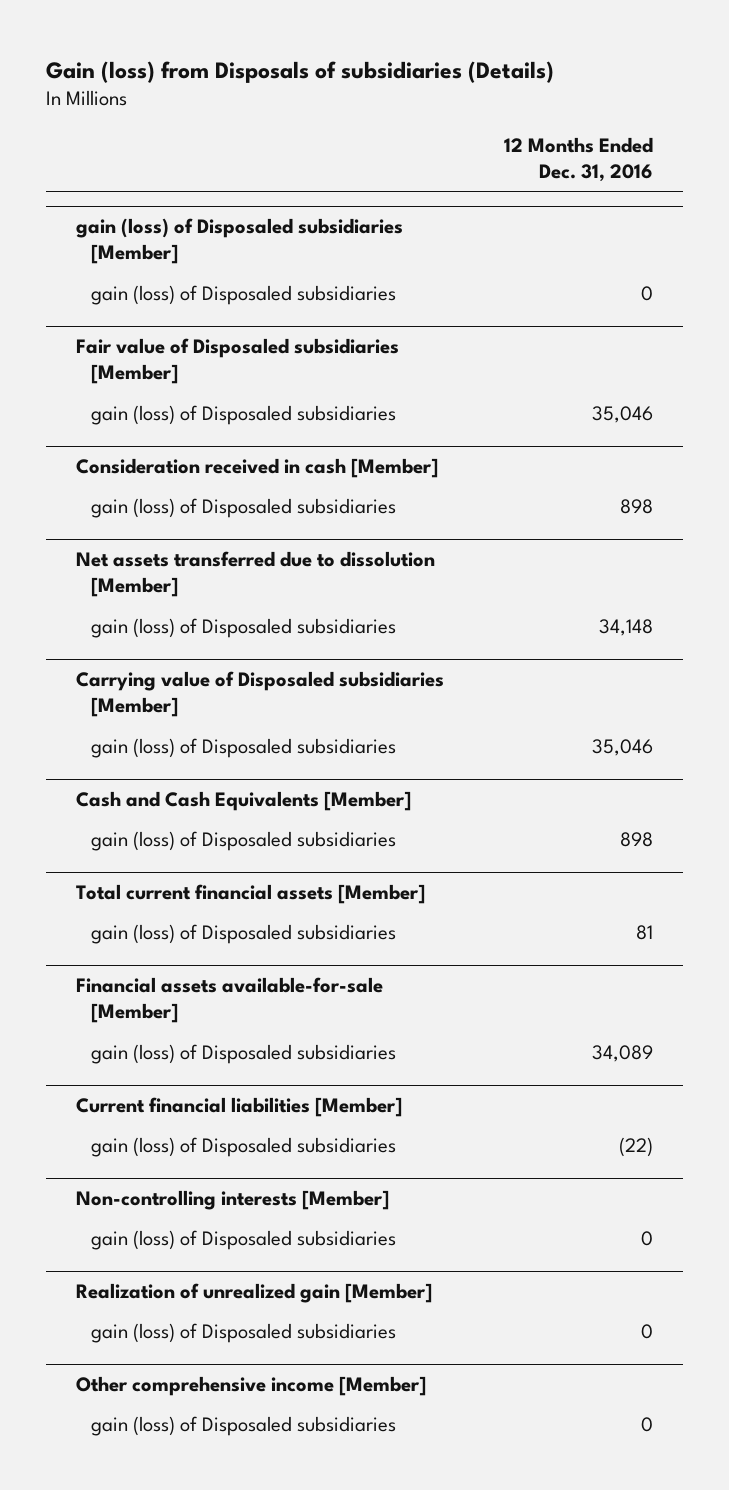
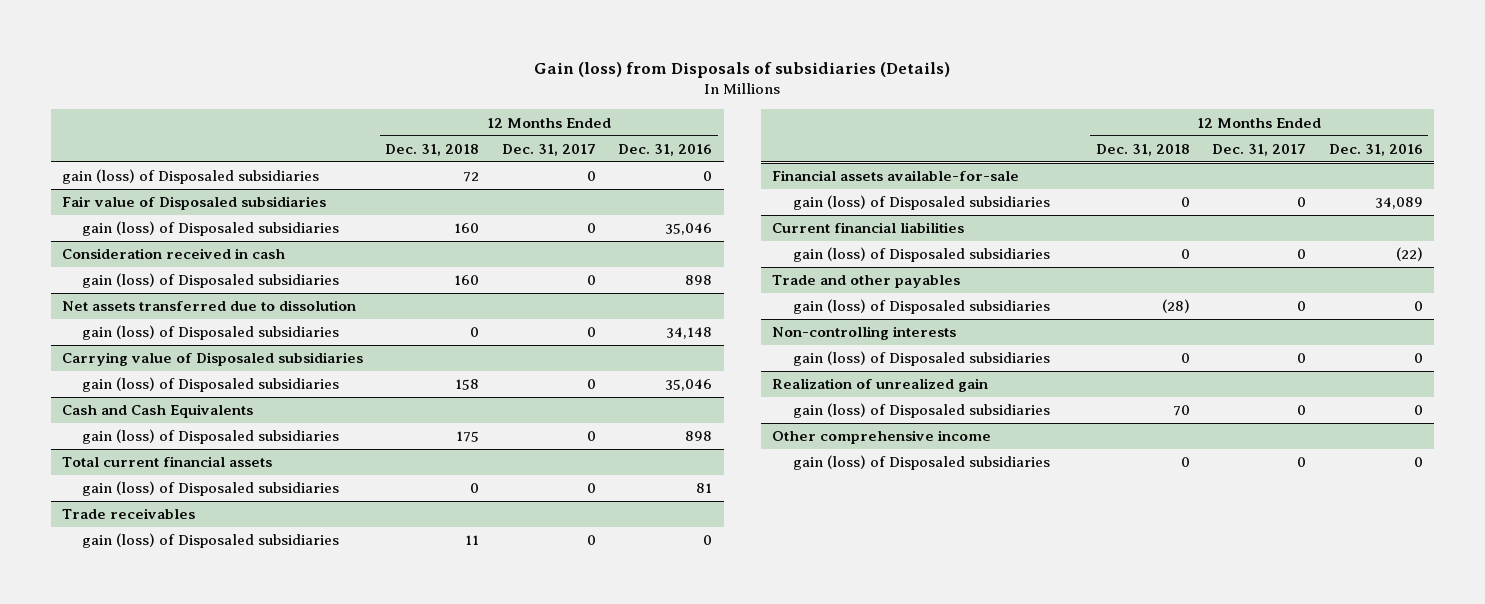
none -> [385,143,480,156] Dec. 31, 2018
none -> [501,143,596,156] Dec. 31, 2017
[76,217,404,265] gain (loss) of Disposaled subsidiaries [Member] -> none
[76,337,400,385] Fair value of Disposaled subsidiaries [Member] -> [62,196,327,211] Fair value of Disposaled subsidiaries
[76,457,439,478] Consideration received in cash [Member] -> [62,248,286,260] Consideration received in cash
[76,550,436,598] Net assets transferred due to dissolution [Member] -> [62,300,357,312] Net assets transferred due to dissolution
[76,670,445,718] Carrying value of Disposaled subsidiaries [Member] -> [62,352,364,367] Carrying value of Disposaled subsidiaries
[76,790,412,811] Cash and Cash Equivalents [Member] -> [62,404,254,419] Cash and Cash Equivalents
[76,883,426,904] Total current financial assets [Member] -> [62,456,273,468] Total current financial assets
none -> [62,508,196,520] Trade receivables
none -> [82,533,340,549] gain (loss) of Disposaled subsidiaries
[76,976,384,1024] Financial assets available-for-sale [Member] -> [772,170,1020,182] Financial assets available-for-sale
[76,1096,403,1117] Current financial liabilities [Member] -> [772,222,965,234] Current financial liabilities
[76,1189,390,1210] Non-controlling interests [Member] -> none
none -> [772,275,961,289] Trade and other payables
[76,1282,433,1303] Realization of unrealized gain [Member] -> none
none -> [772,326,957,341] Non-controlling interests
[76,1375,427,1396] Other comprehensive income [Member] -> none
none -> [772,378,989,393] Realization of unrealized gain
none -> [772,430,992,445] Other comprehensive income
none -> [792,455,1050,471] gain (loss) of Disposaled subsidiaries

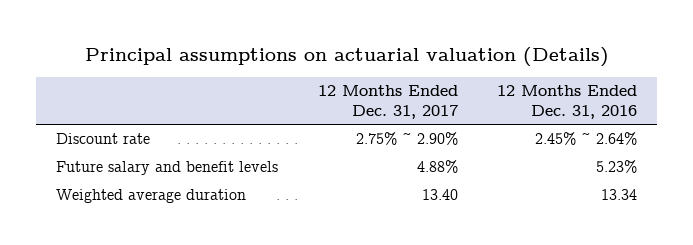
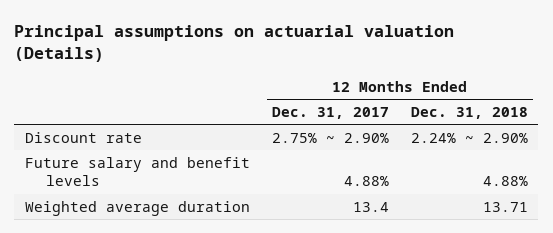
[497,85,638,119] 12 Months Ended Dec. 31, 2016 -> none
none -> [410,106,528,119] Dec. 31, 2018
[421,189,458,201] 13.40 -> [352,201,389,212] 13.4

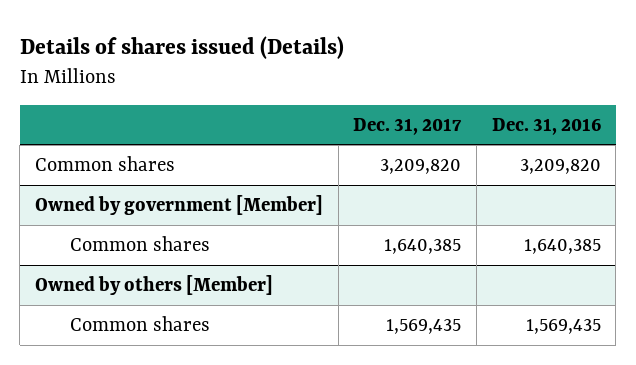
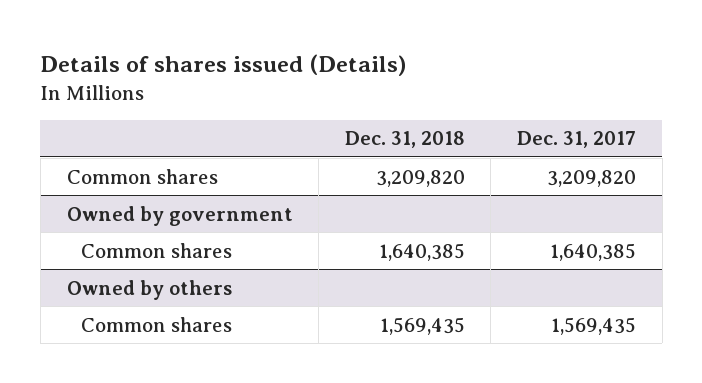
[491,117,601,135] Dec. 31, 2016 -> none
none -> [344,131,465,149] Dec. 31, 2018
[35,195,324,216] Owned by government [Member] -> [66,205,293,226] Owned by government
[35,275,274,296] Owned by others [Member] -> [66,279,232,300] Owned by others

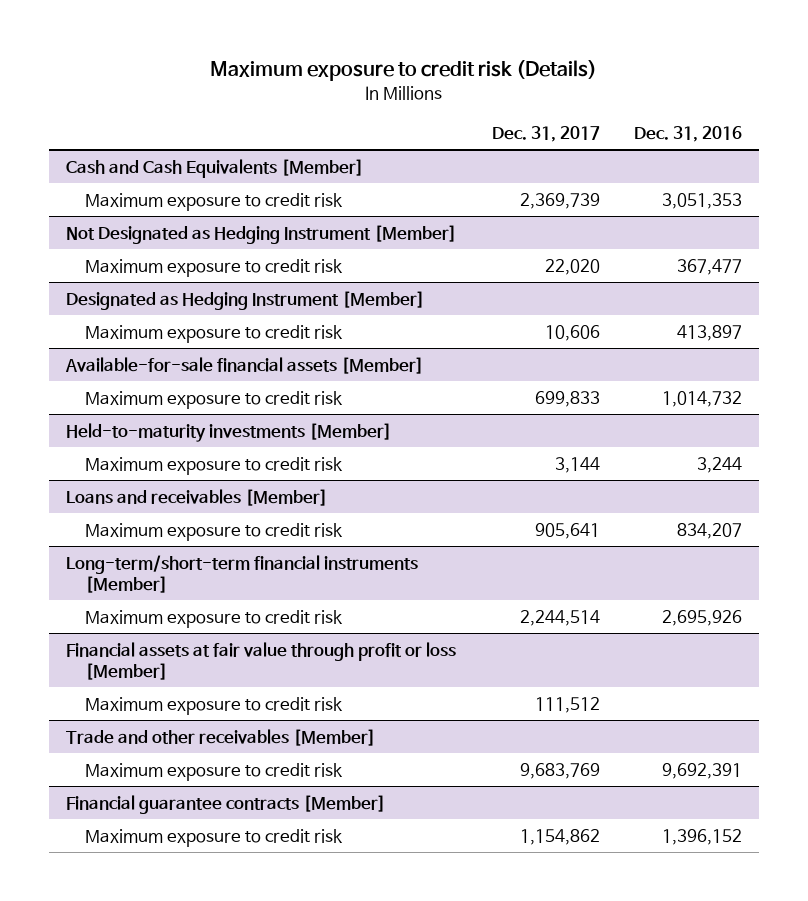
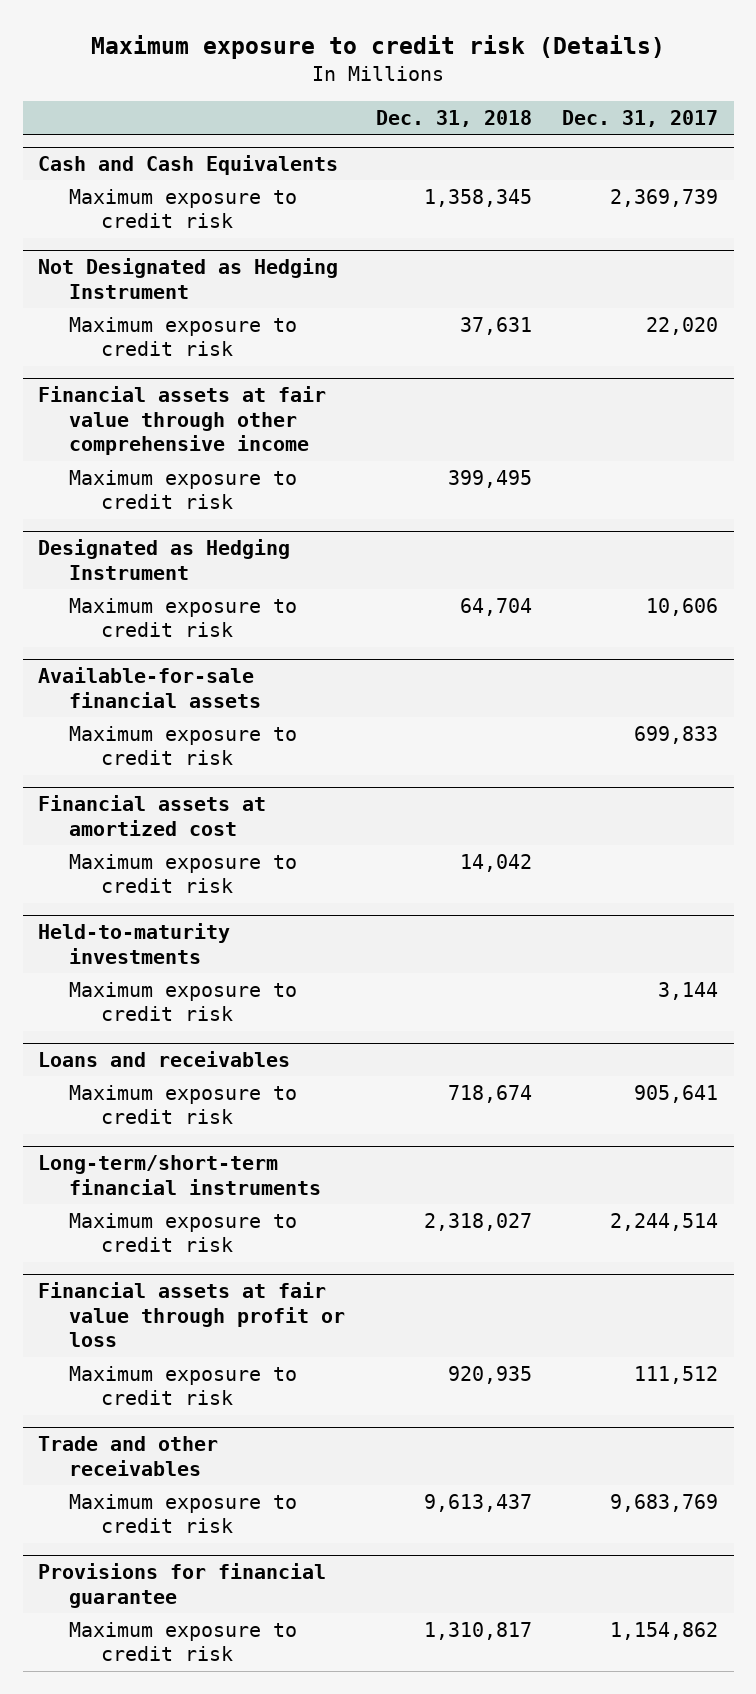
[634,126,743,143] Dec. 31, 2016 -> none
none -> [375,109,532,127] Dec. 31, 2018
[66,158,365,178] Cash and Cash Equivalents [Member] -> [38,155,339,176] Cash and Cash Equivalents
[66,224,458,244] Not Designated as Hedging Instrument [Member] -> [38,258,339,299] Not Designated as Hedging Instrument
none -> [38,386,327,456] Financial assets at fair value through other comprehensive income
none -> [69,469,298,510] Maximum exposure to credit risk
[66,290,426,310] Designated as Hedging Instrument [Member] -> [38,539,291,580] Designated as Hedging Instrument
[65,356,425,374] Available-for-sale financial assets [Member] -> [38,667,262,708] Available-for-sale financial assets
none -> [38,795,267,836] Financial assets at amortized cost
none -> [69,853,298,894] Maximum exposure to credit risk
[66,422,393,442] Held-to-maturity investments [Member] -> [38,923,231,964] Held-to-maturity investments
[66,488,329,506] Loans and receivables [Member] -> [38,1051,291,1068] Loans and receivables
[66,554,419,594] Long-term/short-term financial instruments [Member] -> [38,1155,322,1195] Long-term/short-term financial instruments
[66,641,457,681] Financial assets at fair value through profit or loss [Member] -> [38,1282,346,1348] Financial assets at fair value through profit or loss
[66,728,377,746] Trade and other receivables [Member] -> [38,1436,219,1476] Trade and other receivables
[66,794,387,814] Financial guarantee contracts [Member] -> [38,1563,327,1608] Provisions for financial guarantee

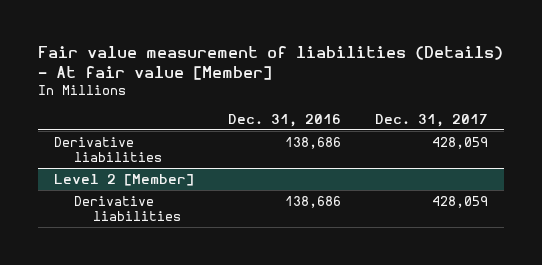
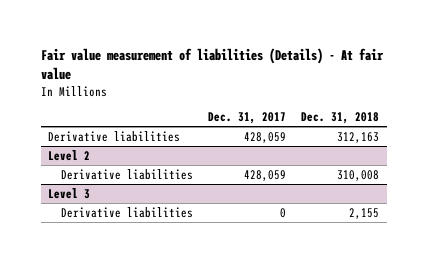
[37,45,503,80] Fair value measurement of liabilities (Details) - At fair value [Member] -> [40,47,384,80] Fair value measurement of liabilities (Details) - At fair value
[227,113,341,127] Dec. 31, 2016 -> none
none -> [301,112,380,125] Dec. 31, 2018
[54,173,195,186] Level 2 [Member] -> [47,149,90,161] Level 2
none -> [47,187,90,199] Level 3
none -> [61,206,194,218] Derivative liabilities

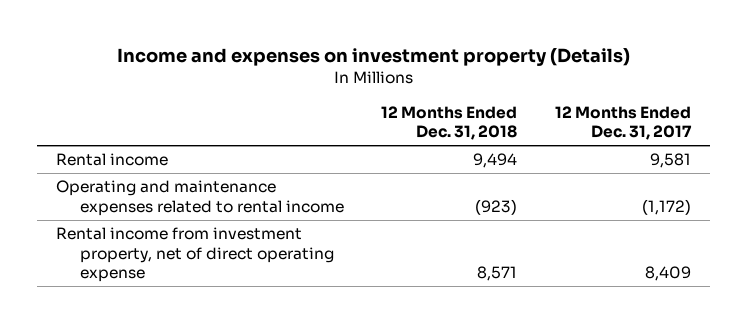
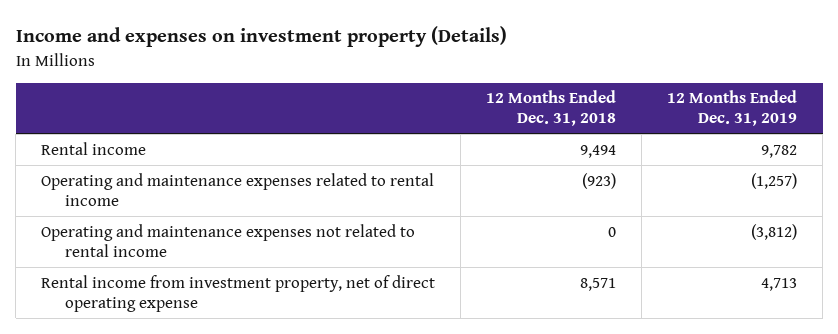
[555,105,693,141] 12 Months Ended Dec. 31, 2017 -> none
none -> [667,90,798,127] 12 Months Ended Dec. 31, 2019
none -> [41,223,416,257] Operating and maintenance expenses not related to rental income

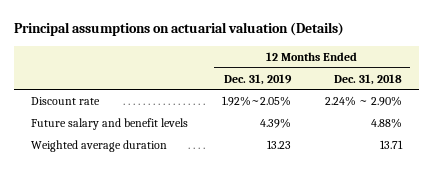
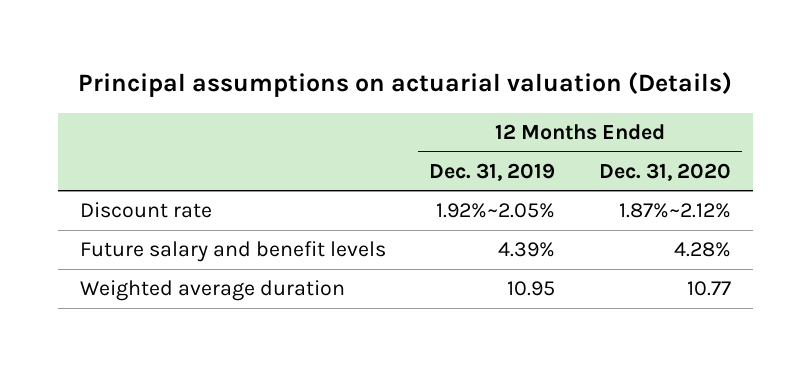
[333,73,402,85] Dec. 31, 2018 -> none
none -> [598,162,731,181] Dec. 31, 2020
[267,140,292,150] 13.23 -> [507,281,556,297] 10.95

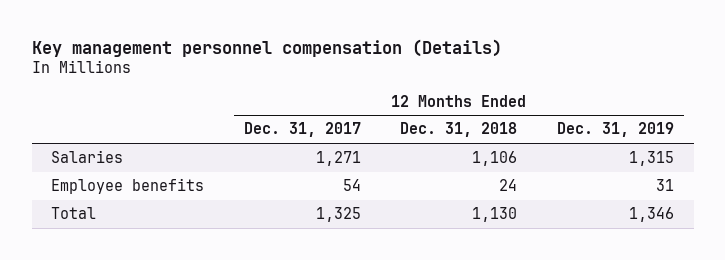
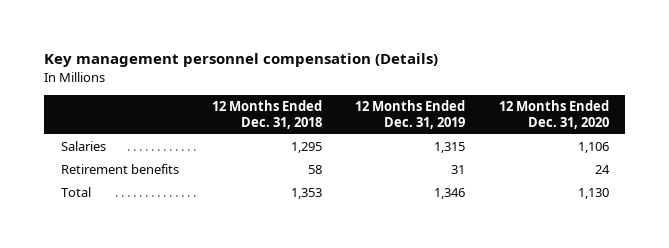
[243,122,361,138] Dec. 31, 2017 -> none
none -> [498,99,609,129] 12 Months Ended Dec. 31, 2020
[472,151,518,167] 1,106 -> [291,142,323,154] 1,295
[51,178,205,195] Employee benefits -> [60,164,179,175] Retirement benefits
[499,179,518,192] 24 -> [308,165,323,175] 58
[472,207,518,223] 1,130 -> [291,188,323,200] 1,353

